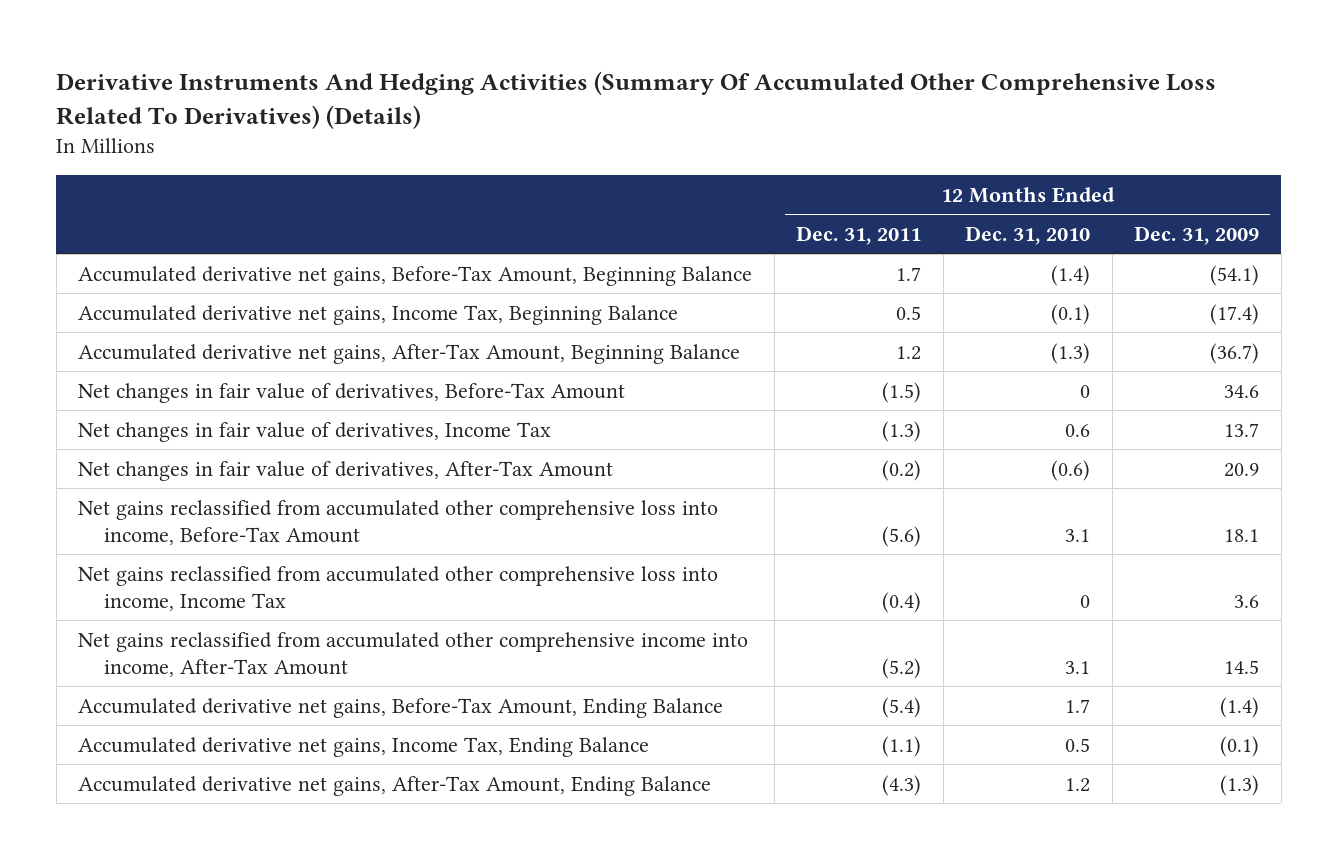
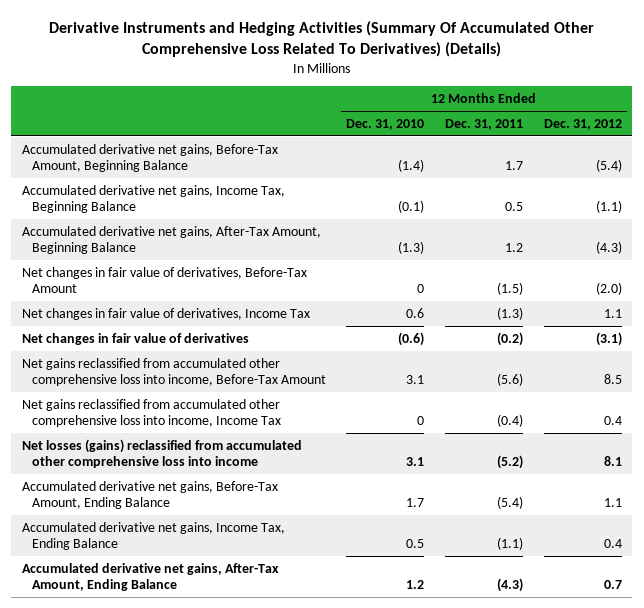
[56,71,1217,130] Derivative Instruments And Hedging Activities (Summary Of Accumulated Other Comprehensive Loss Related To Derivatives) (Details) -> [48,20,594,58] Derivative Instruments and Hedging Activities (Summary Of Accumulated Other Comprehensive Loss Related To Derivatives) (Details)
[1134,225,1260,245] Dec. 31, 2009 -> none
none -> [543,118,622,130] Dec. 31, 2012
[78,460,614,481] Net changes in fair value of derivatives, After-Tax Amount -> [21,332,249,345] Net changes in fair value of derivatives
[78,631,749,677] Net gains reclassified from accumulated other comprehensive income into income, After-Tax Amount -> [21,438,302,469] Net losses (gains) reclassified from accumulated other comprehensive loss into income

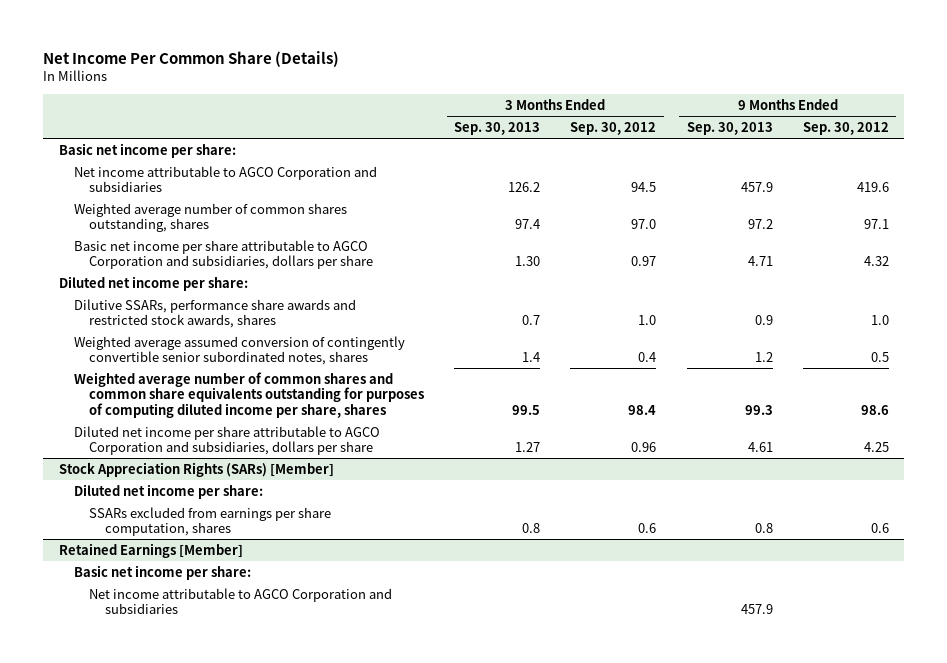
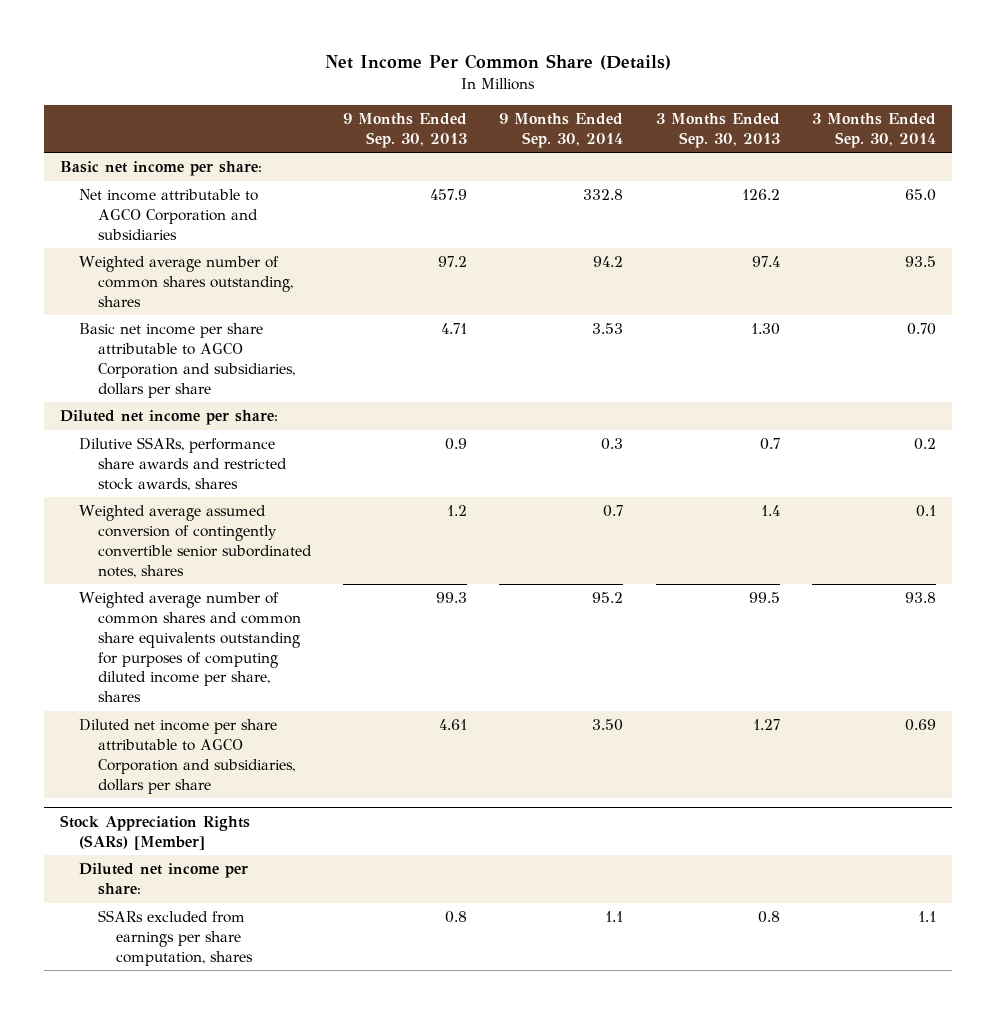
[570,121,657,135] Sep. 30, 2012 -> none
[802,121,889,135] Sep. 30, 2012 -> none
none -> [499,113,624,148] 9 Months Ended Sep. 30, 2014
none -> [811,113,936,148] 3 Months Ended Sep. 30, 2014
[58,542,243,558] Retained Earnings [Member] -> none
[73,564,251,580] Basic net income per share: -> none
[89,587,393,615] Net income attributable to AGCO Corporation and subsidiaries -> none

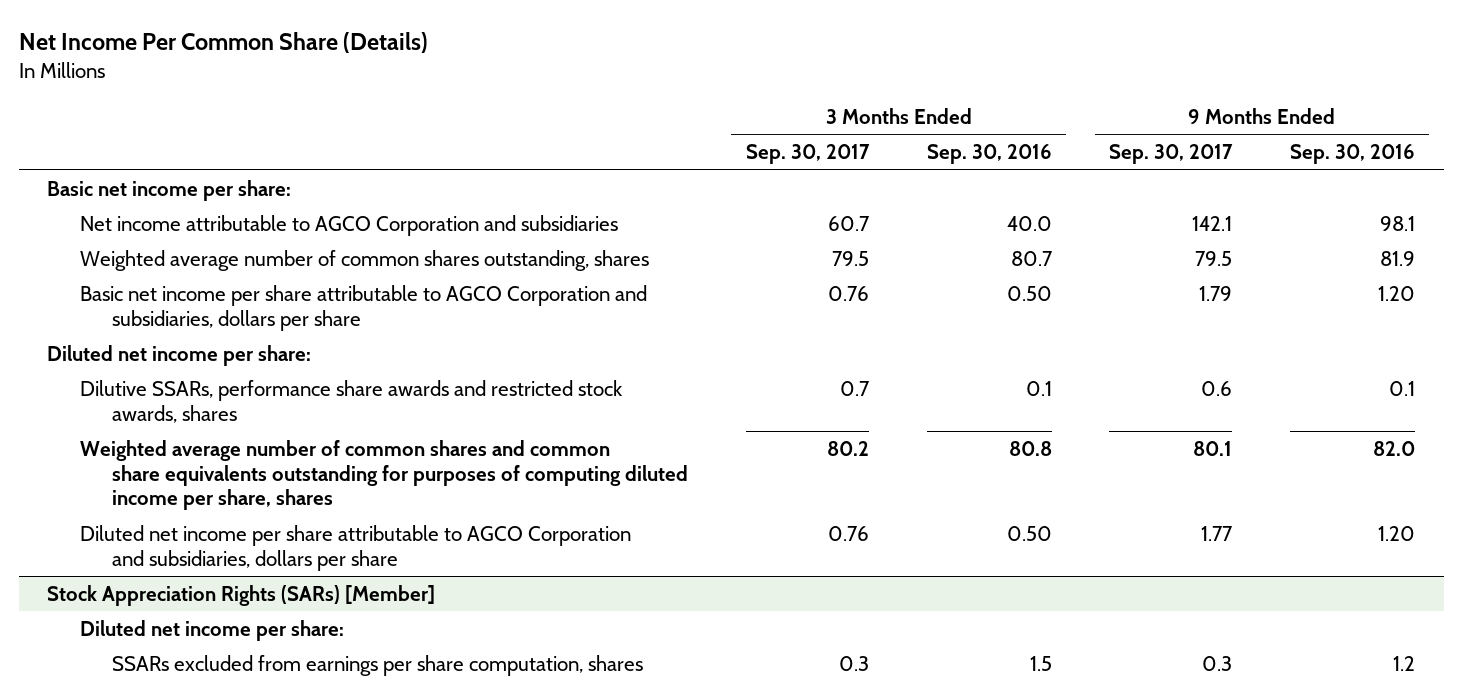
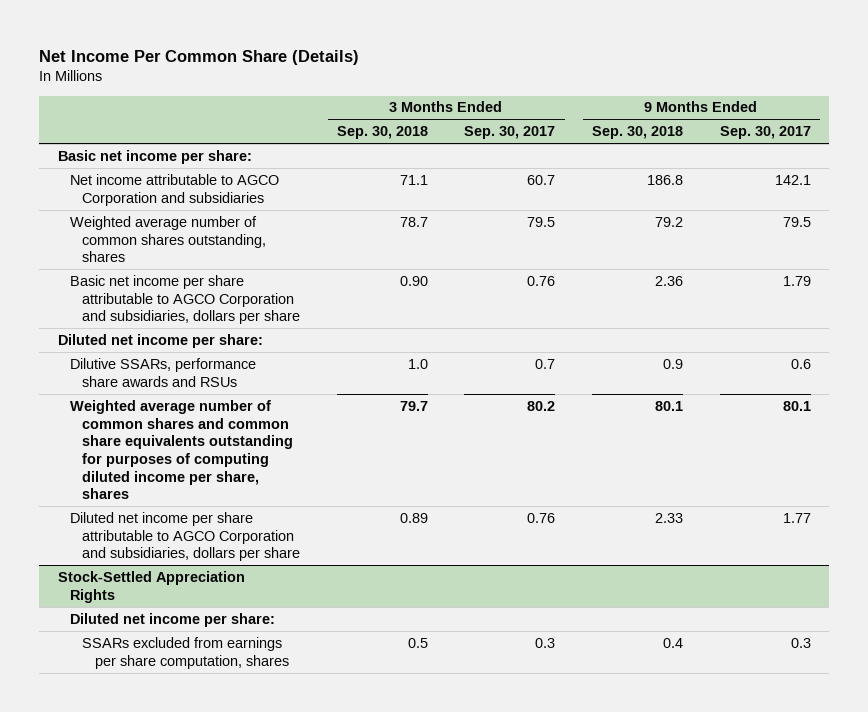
[926,144,1052,165] Sep. 30, 2016 -> none
[1290,144,1416,165] Sep. 30, 2016 -> none
none -> [336,126,428,140] Sep. 30, 2018
none -> [592,126,684,140] Sep. 30, 2018
[79,379,623,423] Dilutive SSARs, performance share awards and restricted stock awards, shares -> [69,357,256,387] Dilutive SSARs, performance share awards and RSUs
[47,584,436,606] Stock Appreciation Rights (SARs) [Member] -> [57,570,245,603] Stock-Settled Appreciation Rights

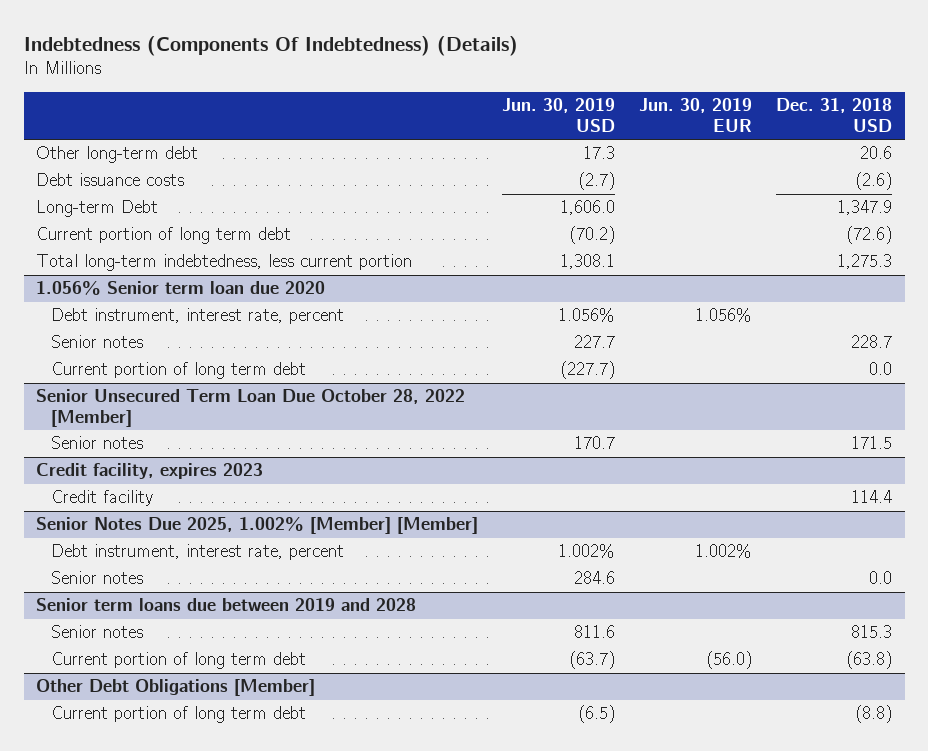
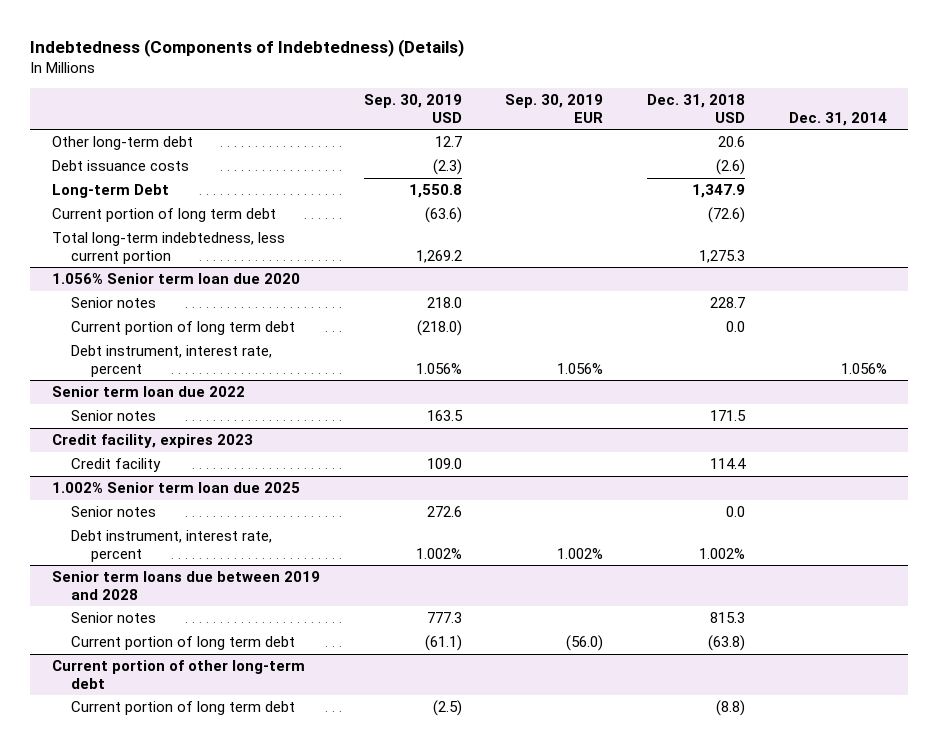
[23,35,518,56] Indebtedness (Components Of Indebtedness) (Details) -> [30,39,465,58] Indebtedness (Components of Indebtedness) (Details)
[502,98,616,132] Jun. 30, 2019 USD -> none
[639,98,753,132] Jun. 30, 2019 EUR -> none
none -> [363,94,462,123] Sep. 30, 2019 USD
none -> [505,94,604,123] Sep. 30, 2019 EUR
none -> [788,111,887,126] Dec. 31, 2014
[50,308,344,325] Debt instrument, interest rate, percent -> [71,345,273,377] Debt instrument, interest rate, percent
[35,389,465,427] Senior Unsecured Term Loan Due October 28, 2022 [Member] -> [51,386,245,398] Senior term loan due 2022
[50,544,344,561] Debt instrument, interest rate, percent -> none
[35,516,478,535] Senior Notes Due 2025, 1.002% [Member] [Member] -> [51,482,300,494] 1.002% Senior term loan due 2025
none -> [71,530,273,562] Debt instrument, interest rate, percent
[35,679,315,697] Other Debt Obligations [Member] -> [51,660,305,689] Current portion of other long-term debt

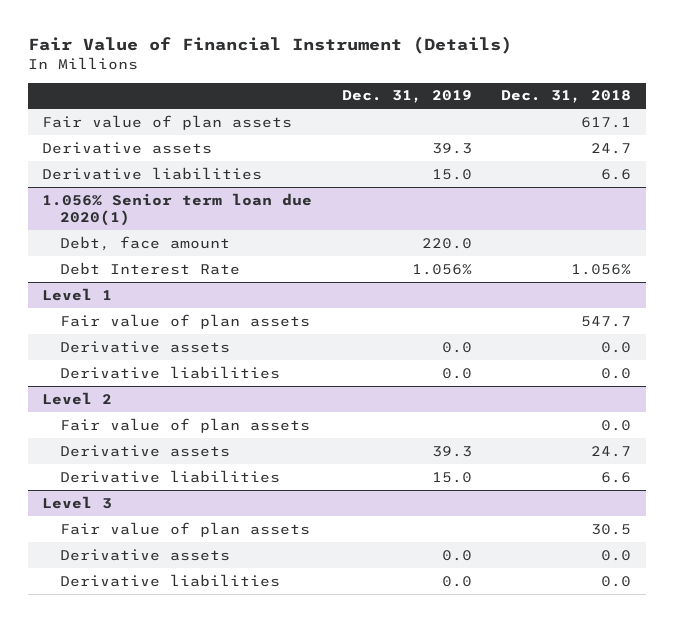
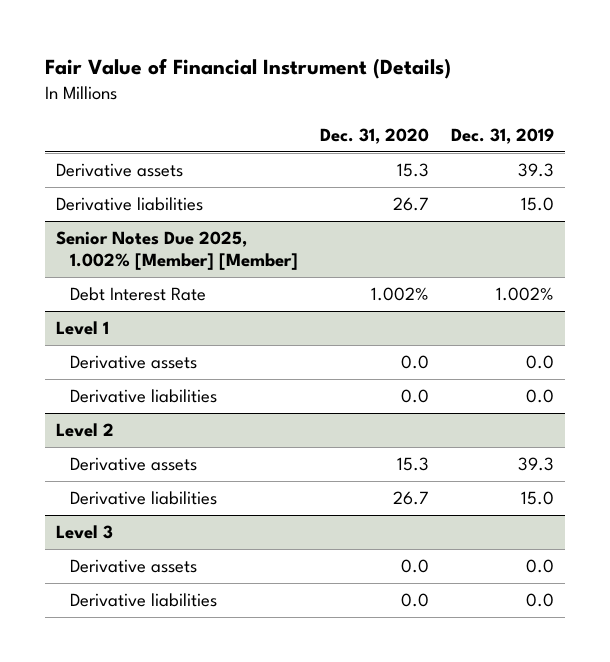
[501,90,632,104] Dec. 31, 2018 -> none
none -> [320,127,430,144] Dec. 31, 2020
[42,114,293,130] Fair value of plan assets -> none
[42,192,313,226] 1.056% Senior term loan due 2020(1) -> none
[60,235,231,251] Debt, face amount -> none
none -> [56,231,299,270] Senior Notes Due 2025, 1.002% [Member] [Member]
[411,263,472,275] 1.056% -> [495,287,554,302] 1.002%
[60,313,311,329] Fair value of plan assets -> none
[60,417,311,433] Fair value of plan assets -> none
[60,521,311,537] Fair value of plan assets -> none

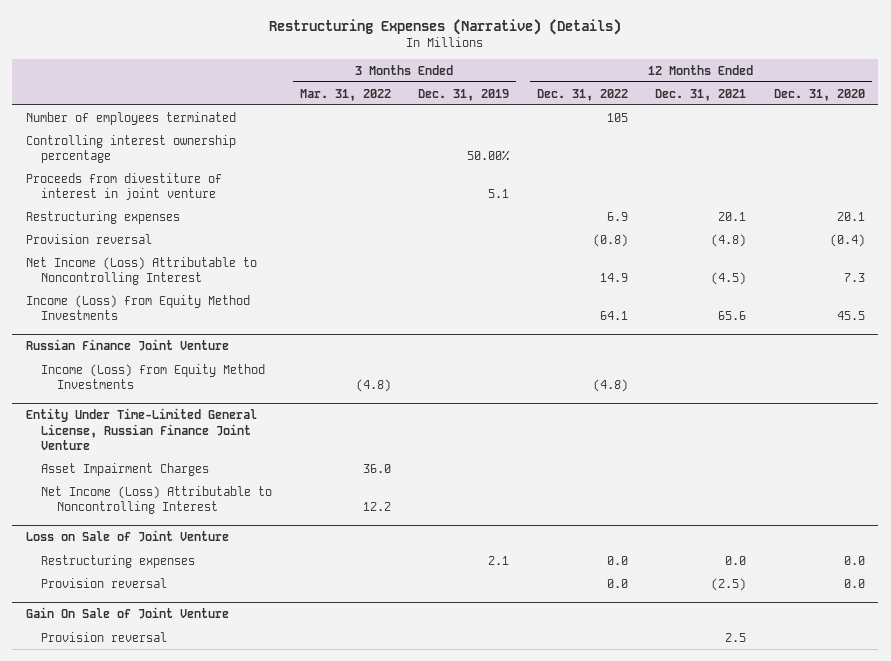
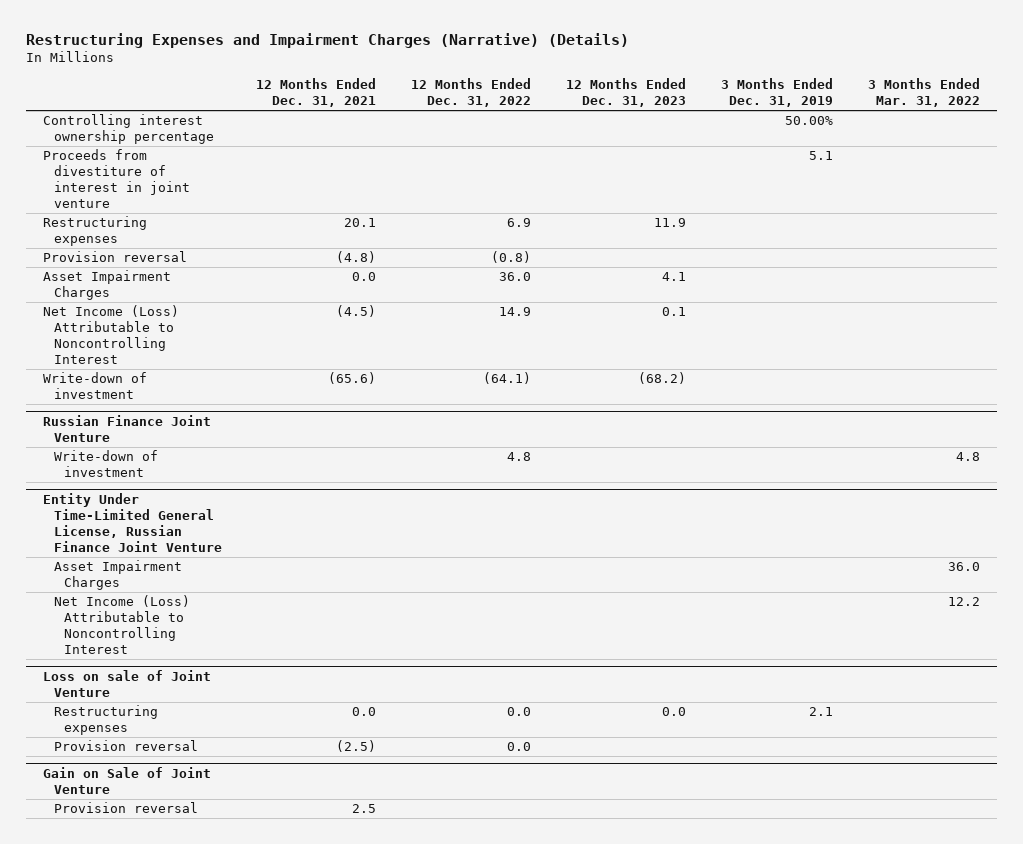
[269,18,622,35] Restructuring Expenses (Narrative) (Details) -> [25,33,629,49] Restructuring Expenses and Impairment Charges (Narrative) (Details)
[773,88,865,101] Dec. 31, 2020 -> none
none -> [565,78,686,108] 12 Months Ended Dec. 31, 2023
[25,111,236,125] Number of employees terminated -> none
none -> [43,270,172,301] Asset Impairment Charges
[25,294,250,321] Income (Loss) from Equity Method Investments -> none
none -> [43,372,148,400] Write-down of investment
[41,363,266,390] Income (Loss) from Equity Method Investments -> none
none -> [53,450,158,478] Write-down of investment
[25,530,229,543] Loss on Sale of Joint Venture -> [43,670,212,698] Loss on sale of Joint Venture
[25,607,229,620] Gain On Sale of Joint Venture -> [43,767,212,795] Gain on Sale of Joint Venture

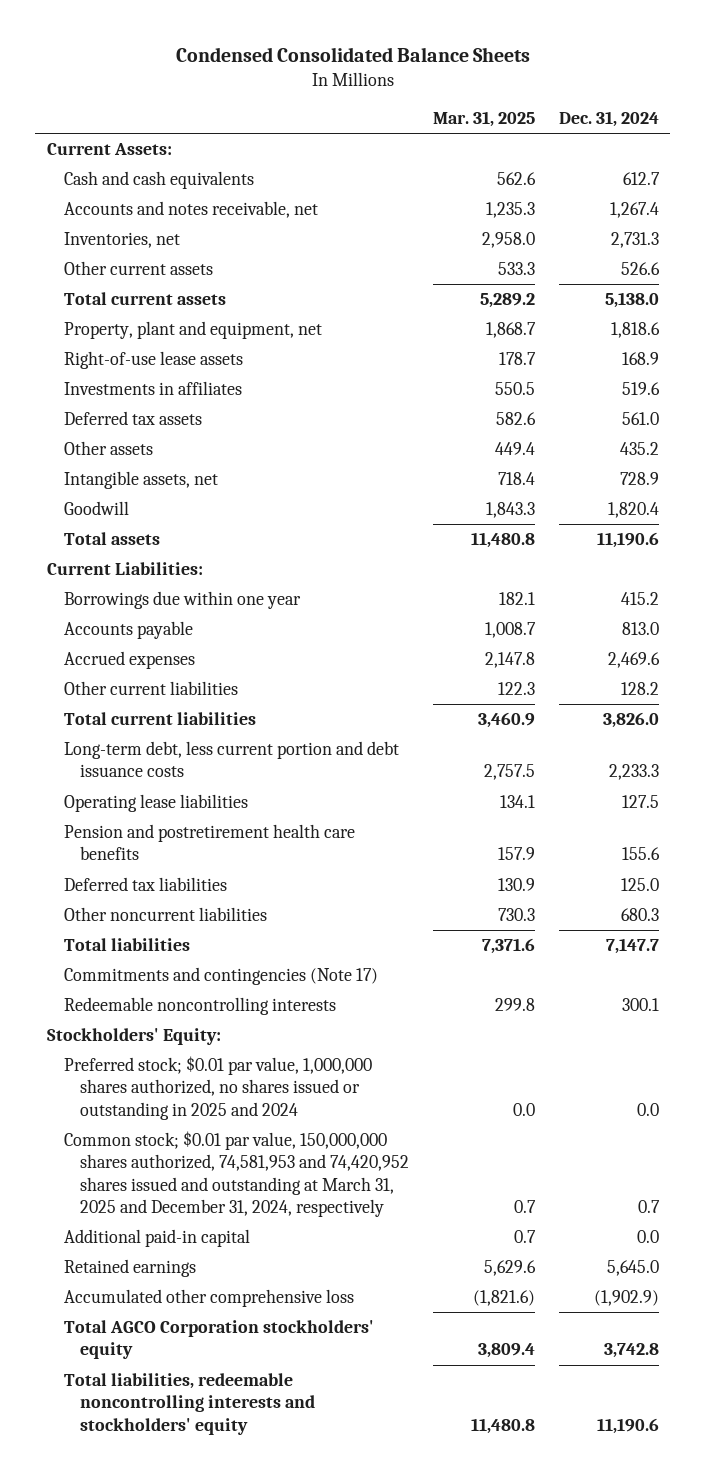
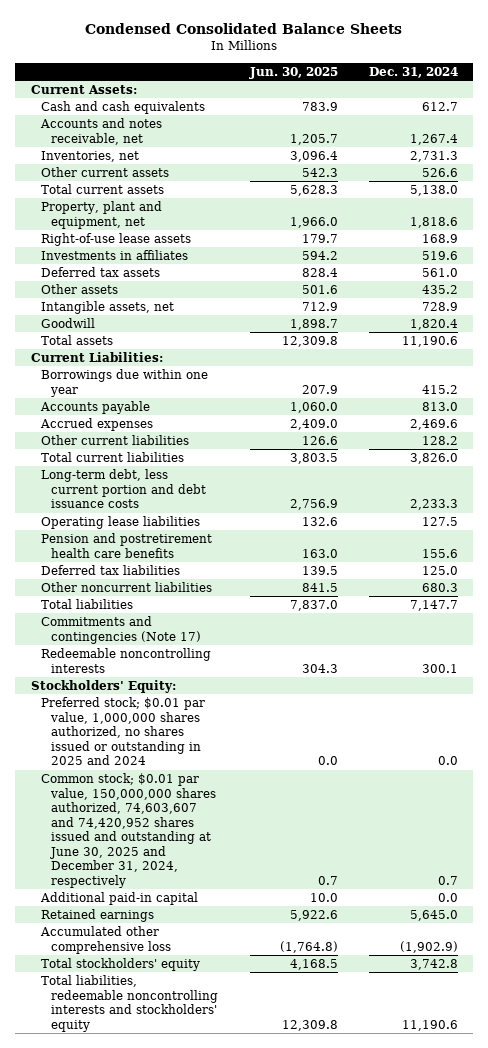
[432,111,535,128] Mar. 31, 2025 -> none
none -> [248,66,338,79] Jun. 30, 2025
[63,1130,410,1218] Common stock; $0.01 par value, 150,000,000 shares authorized, 74,581,953 and 74,420,952 shares issued and outstanding at March 31, 2025 and December 31, 2024, respectively -> [41,773,217,888] Common stock; $0.01 par value, 150,000,000 shares authorized, 74,603,607 and 74,420,952 shares issued and outstanding at June 30, 2025 and December 31, 2024, respectively
[63,1319,374,1360] Total AGCO Corporation stockholders' equity -> [41,958,201,972] Total stockholders' equity

